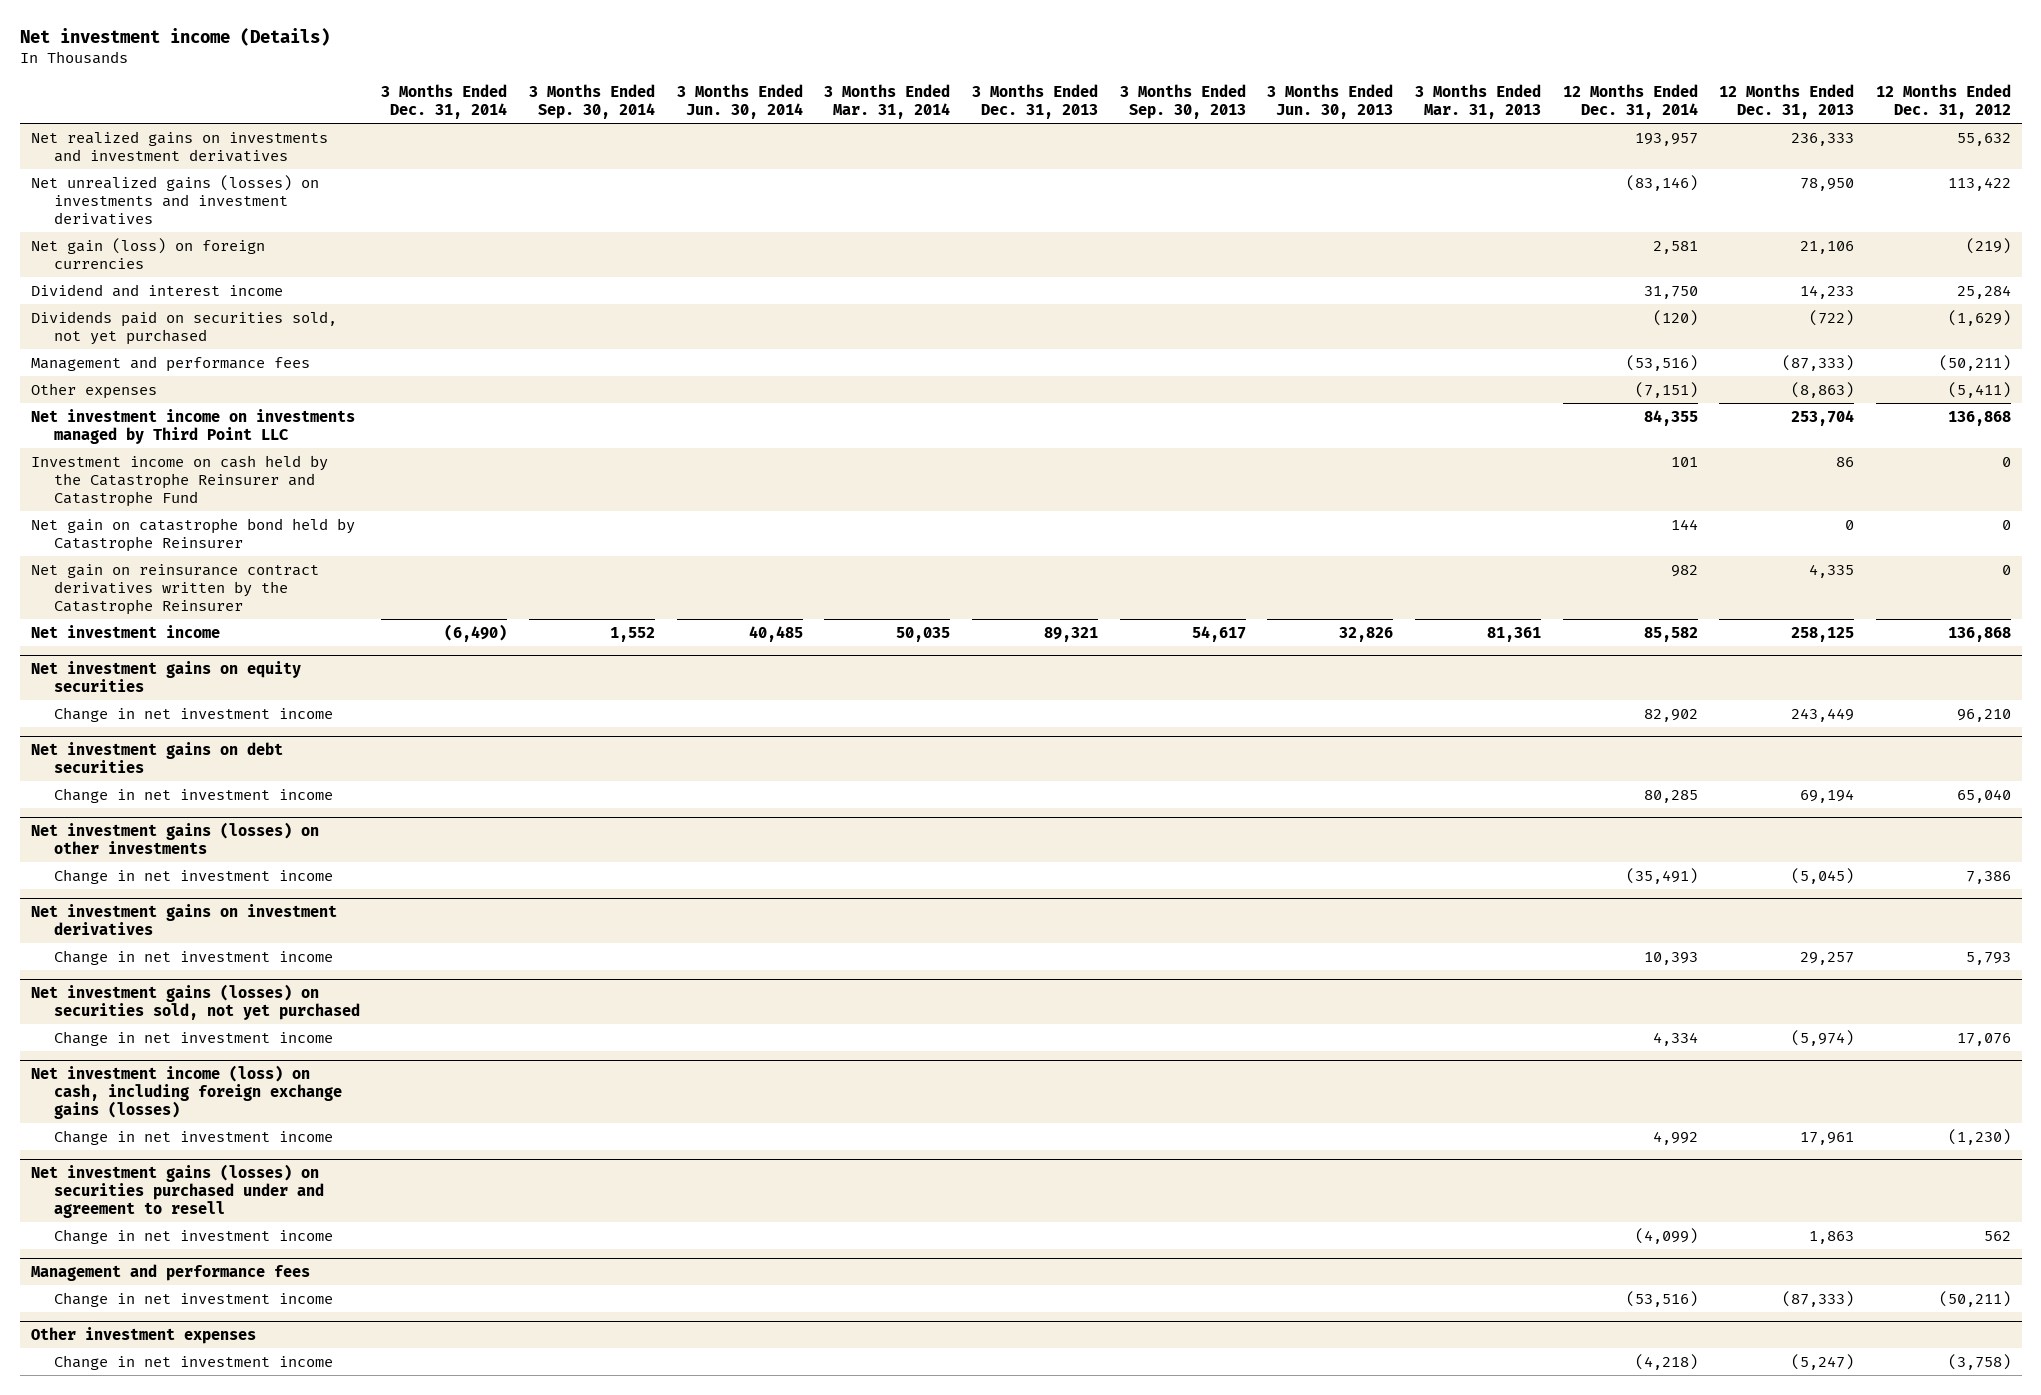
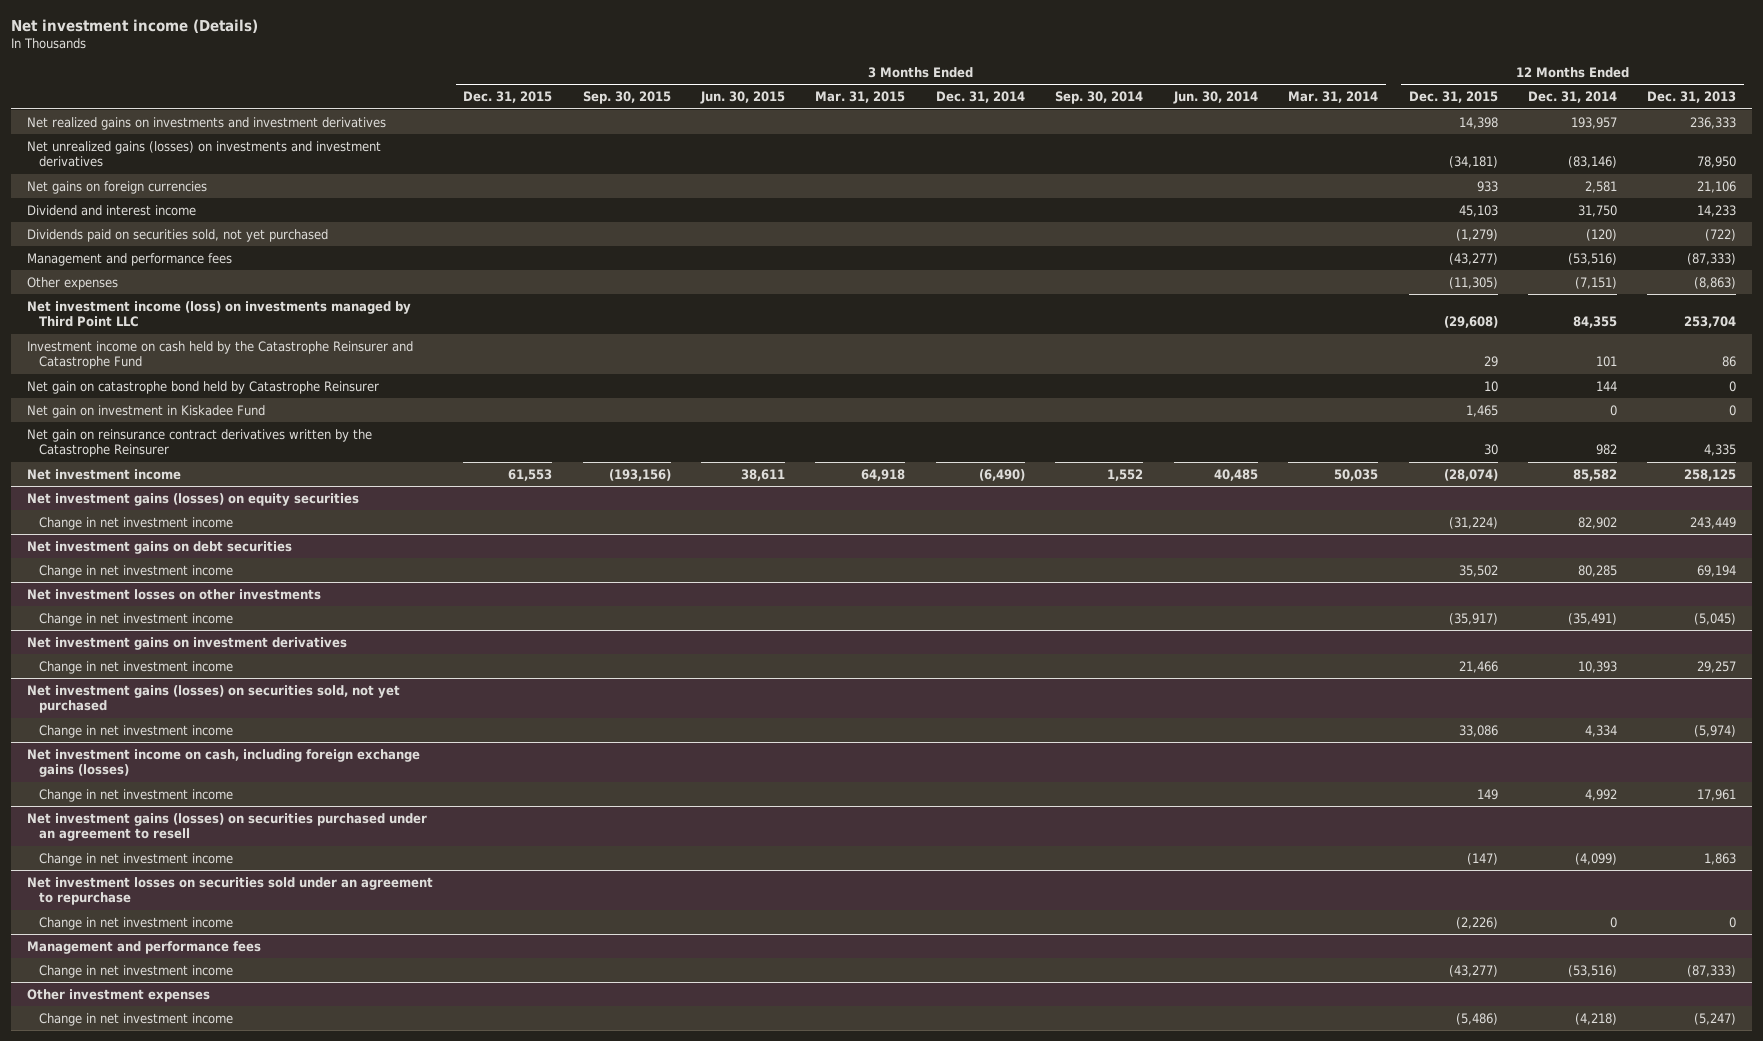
[971,83,1098,119] 3 Months Ended Dec. 31, 2013 -> none
[1119,83,1246,119] 3 Months Ended Sep. 30, 2013 -> none
[1267,83,1394,119] 3 Months Ended Jun. 30, 2013 -> none
[1414,83,1541,119] 3 Months Ended Mar. 31, 2013 -> none
[1875,83,2011,119] 12 Months Ended Dec. 31, 2012 -> none
none -> [463,91,553,104] Dec. 31, 2015
none -> [582,91,671,105] Sep. 30, 2015
none -> [700,91,786,105] Jun. 30, 2015
none -> [815,91,906,104] Mar. 31, 2015
none -> [1408,91,1498,104] Dec. 31, 2015
[30,237,265,269] Net gain (loss) on foreign currencies -> [26,180,207,194] Net gains on foreign currencies
[30,408,355,444] Net investment income on investments managed by Third Point LLC -> [26,300,411,327] Net investment income (loss) on investments managed by Third Point LLC
none -> [26,404,265,418] Net gain on investment in Kiskadee Fund
[30,660,301,692] Net investment gains on equity securities -> [26,492,359,506] Net investment gains (losses) on equity securities
[30,821,319,854] Net investment gains (losses) on other investments -> [26,588,321,600] Net investment losses on other investments
[30,1064,342,1120] Net investment income (loss) on cash, including foreign exchange gains (losses) -> [26,748,420,777] Net investment income on cash, including foreign exchange gains (losses)
[30,1163,324,1219] Net investment gains (losses) on securities purchased under and agreement to resell -> [26,812,427,841] Net investment gains (losses) on securities purchased under an agreement to resell
none -> [26,876,433,905] Net investment losses on securities sold under an agreement to repurchase
none -> [38,916,233,930] Change in net investment income

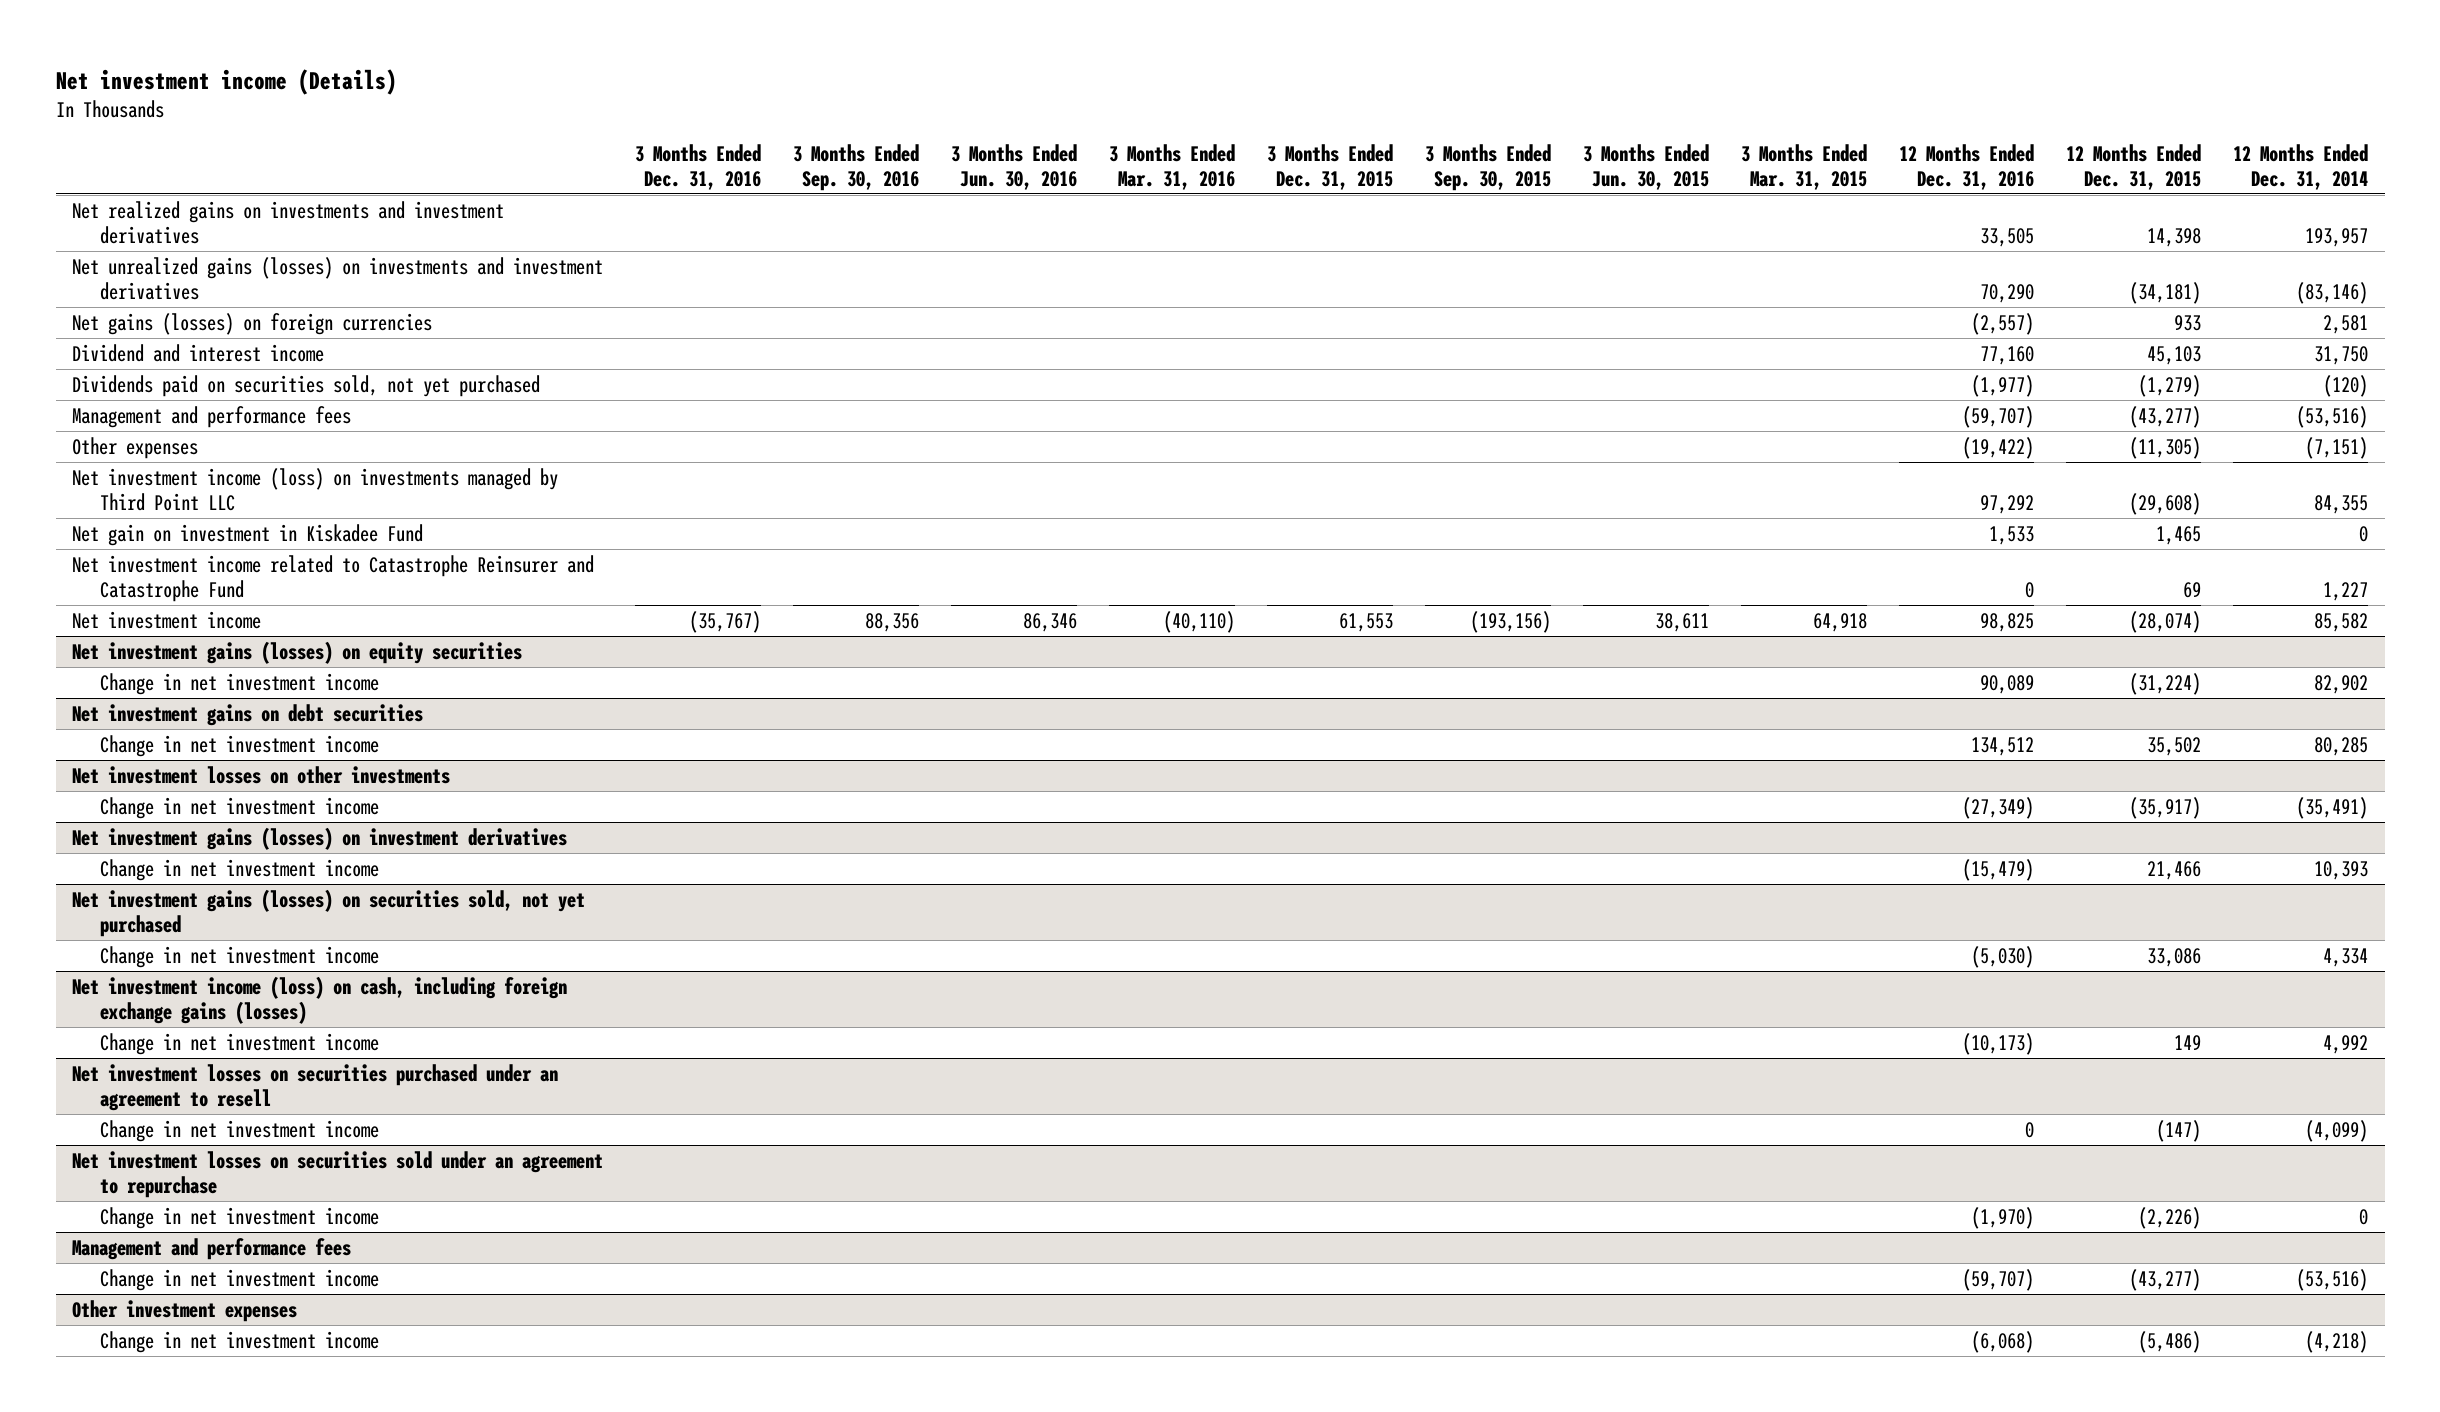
[935,91,1025,104] Dec. 31, 2014 -> none
[1055,91,1144,105] Sep. 30, 2014 -> none
[1172,91,1258,105] Jun. 30, 2014 -> none
[1288,91,1379,104] Mar. 31, 2014 -> none
[1647,91,1737,104] Dec. 31, 2013 -> none
none -> [634,144,761,190] 3 Months Ended Dec. 31, 2016
none -> [792,144,919,191] 3 Months Ended Sep. 30, 2016
none -> [950,144,1077,190] 3 Months Ended Jun. 30, 2016
none -> [1109,144,1236,190] 3 Months Ended Mar. 31, 2016
none -> [1899,144,2035,190] 12 Months Ended Dec. 31, 2016
[26,180,207,194] Net gains on foreign currencies -> [71,312,432,335] Net gains (losses) on foreign currencies
[26,340,413,369] Investment income on cash held by the Catastrophe Reinsurer and Catastrophe Fund -> none
[26,380,379,394] Net gain on catastrophe bond held by Catastrophe Reinsurer -> none
[26,428,372,457] Net gain on reinsurance contract derivatives written by the Catastrophe Reinsurer -> none
none -> [71,554,594,602] Net investment income related to Catastrophe Reinsurer and Catastrophe Fund
[26,636,347,650] Net investment gains on investment derivatives -> [71,826,567,850] Net investment gains (losses) on investment derivatives
[26,748,420,777] Net investment income on cash, including foreign exchange gains (losses) -> [71,975,567,1024] Net investment income (loss) on cash, including foreign exchange gains (losses)
[26,812,427,841] Net investment gains (losses) on securities purchased under an agreement to resell -> [71,1063,558,1111] Net investment losses on securities purchased under an agreement to resell

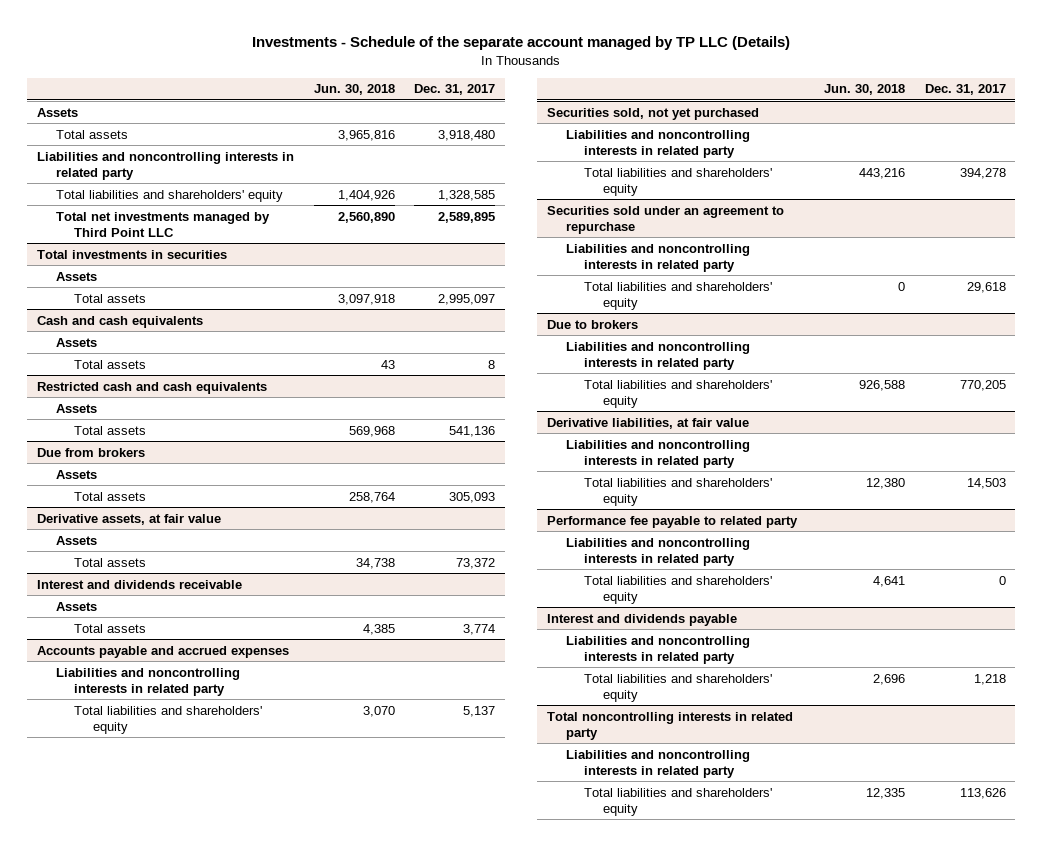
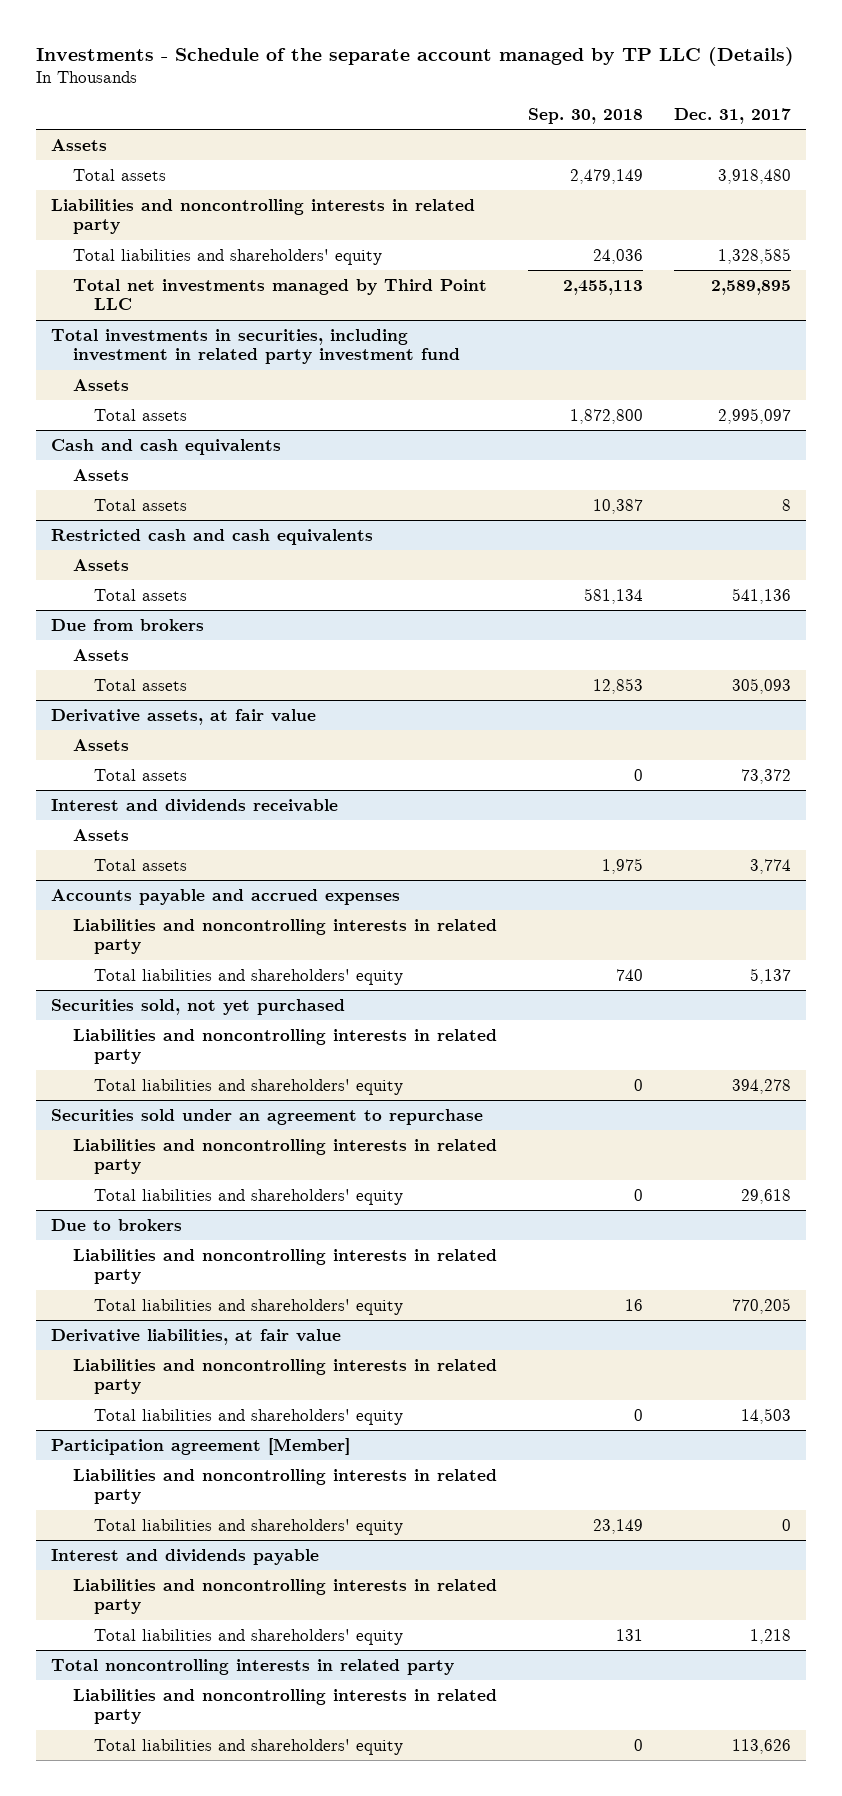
[313,84,395,96] Jun. 30, 2018 -> none
none -> [527,108,643,125] Sep. 30, 2018
[36,249,227,259] Total investments in securities -> [51,328,460,365] Total investments in securities, including investment in related party investment fund
[547,515,799,528] Performance fee payable to related party -> none
none -> [51,1437,351,1455] Participation agreement [Member]

